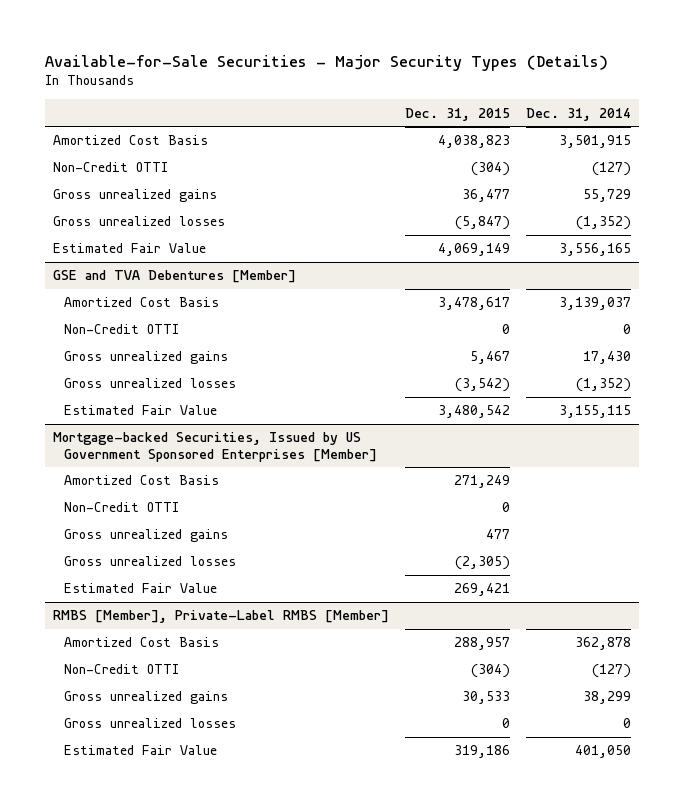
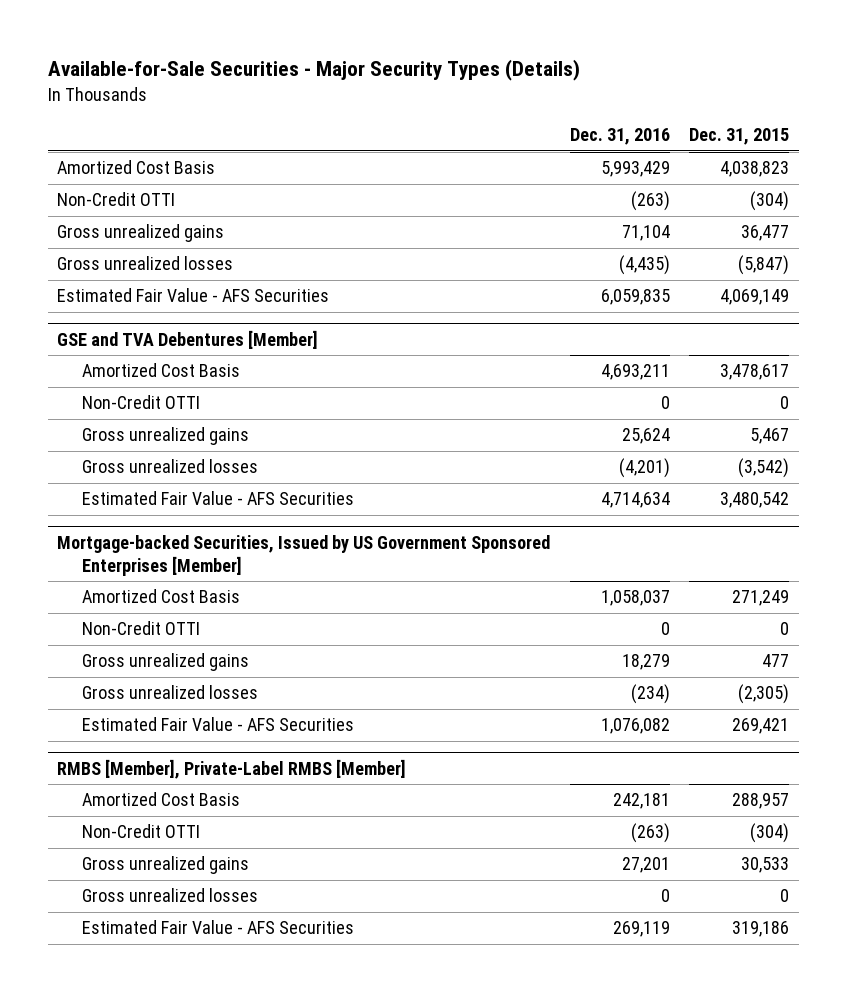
[525,107,631,121] Dec. 31, 2014 -> none
none -> [569,128,670,146] Dec. 31, 2016
[52,243,206,254] Estimated Fair Value -> [57,288,330,303] Estimated Fair Value - AFS Securities
[63,405,217,416] Estimated Fair Value -> [82,491,355,506] Estimated Fair Value - AFS Securities
[63,583,217,594] Estimated Fair Value -> [82,717,355,732] Estimated Fair Value - AFS Securities
[63,745,217,756] Estimated Fair Value -> [82,920,355,935] Estimated Fair Value - AFS Securities

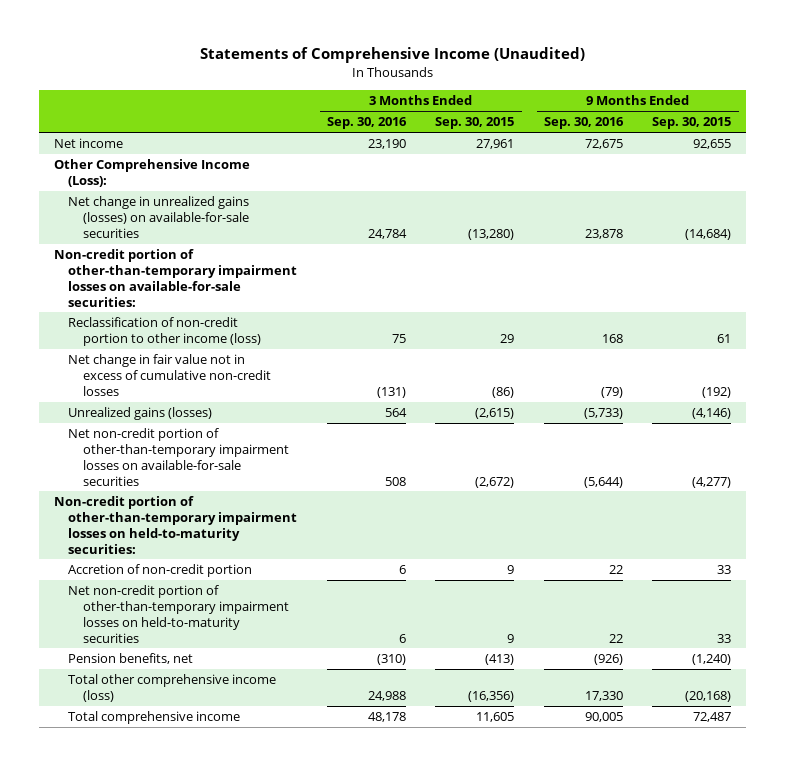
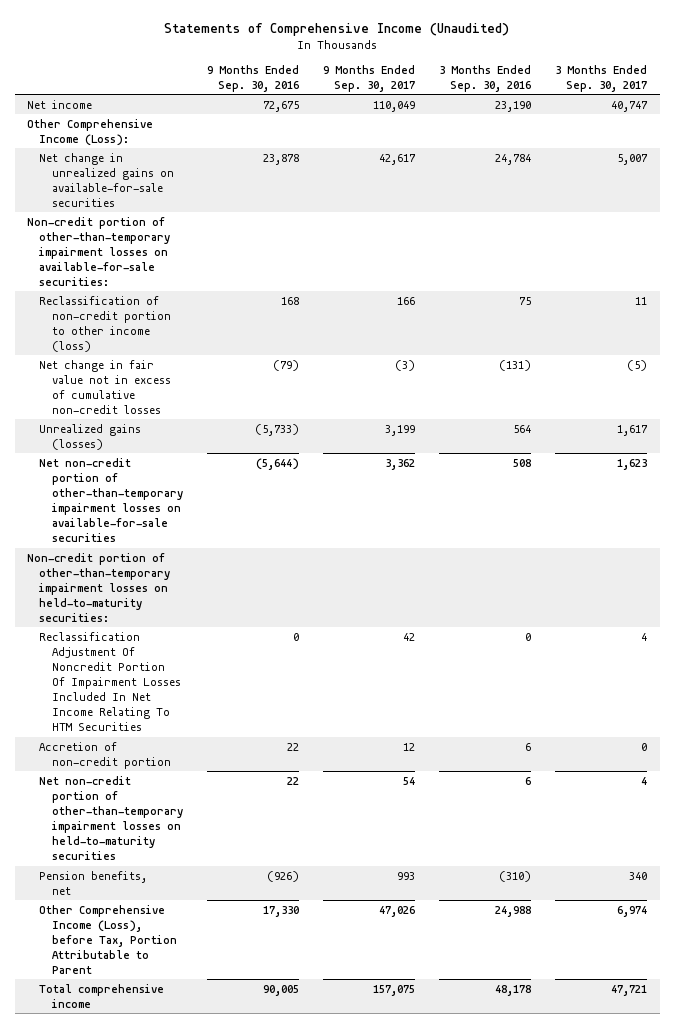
[435,117,515,130] Sep. 30, 2015 -> none
[652,117,732,130] Sep. 30, 2015 -> none
none -> [323,64,416,93] 9 Months Ended Sep. 30, 2017
none -> [555,64,648,93] 3 Months Ended Sep. 30, 2017
[68,196,250,238] Net change in unrealized gains (losses) on available-for-sale securities -> [39,152,175,207] Net change in unrealized gains on available-for-sale securities
none -> [39,631,182,732] Reclassification Adjustment Of Noncredit Portion Of Impairment Losses Included In Net Income Relating To HTM Securities
[68,674,277,702] Total other comprehensive income (loss) -> [39,904,178,975] Other Comprehensive Income (Loss), before Tax, Portion Attributable to Parent

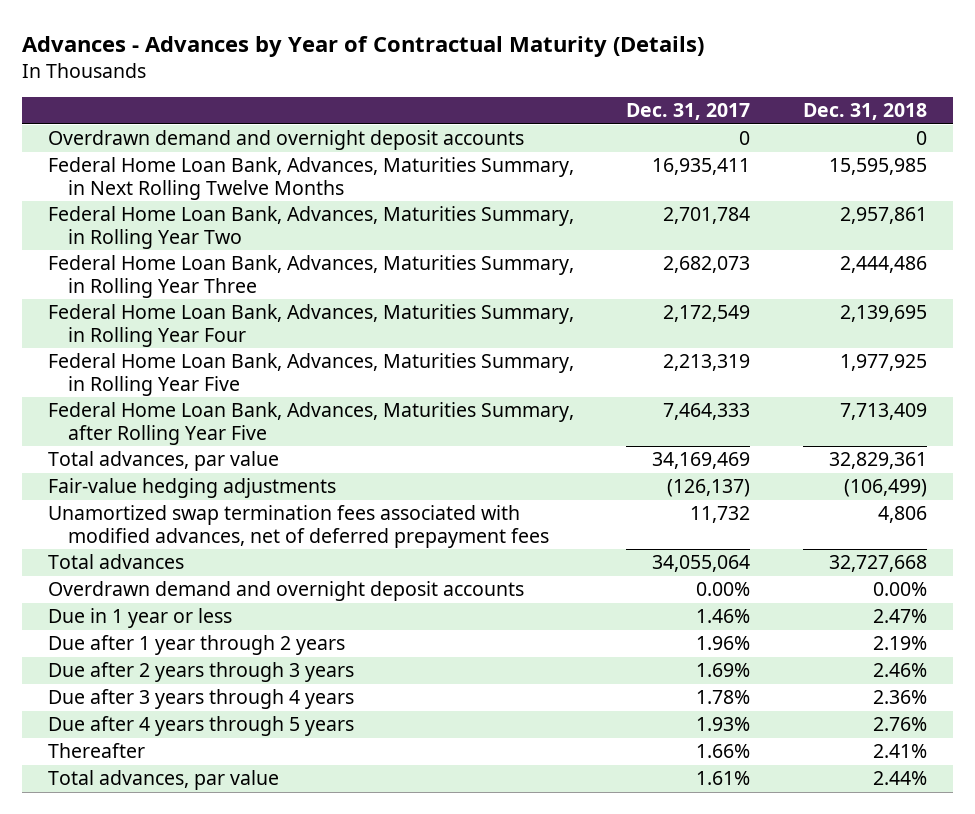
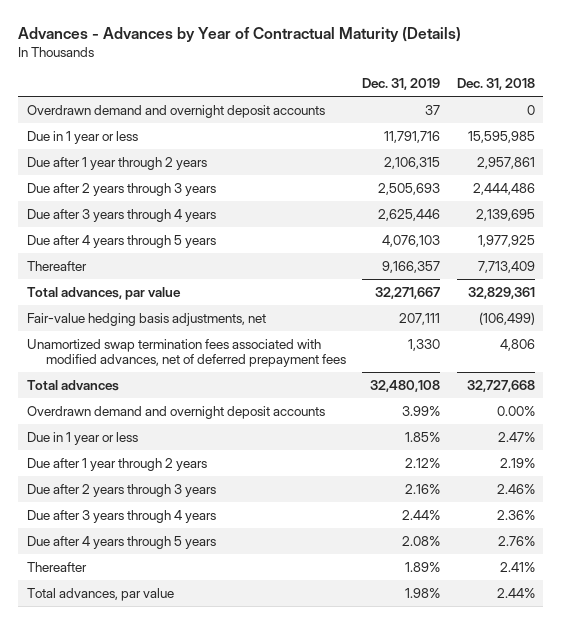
[626,103,751,121] Dec. 31, 2017 -> none
none -> [362,78,441,91] Dec. 31, 2019
[47,157,574,200] Federal Home Loan Bank, Advances, Maturities Summary, in Next Rolling Twelve Months -> [26,130,138,144] Due in 1 year or less
[47,206,574,249] Federal Home Loan Bank, Advances, Maturities Summary, in Rolling Year Two -> [26,156,207,170] Due after 1 year through 2 years
[47,255,574,298] Federal Home Loan Bank, Advances, Maturities Summary, in Rolling Year Three -> [26,182,216,196] Due after 2 years through 3 years
[47,304,574,347] Federal Home Loan Bank, Advances, Maturities Summary, in Rolling Year Four -> [26,208,216,222] Due after 3 years through 4 years
[47,353,574,396] Federal Home Loan Bank, Advances, Maturities Summary, in Rolling Year Five -> [26,234,216,248] Due after 4 years through 5 years
[47,402,574,445] Federal Home Loan Bank, Advances, Maturities Summary, after Rolling Year Five -> [26,260,87,271] Thereafter
[47,478,336,499] Fair-value hedging adjustments -> [26,312,266,326] Fair-value hedging basis adjustments, net

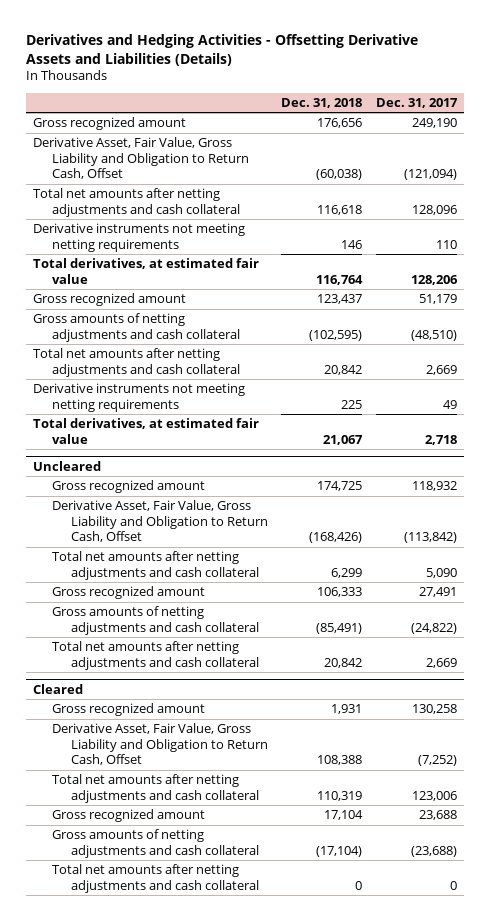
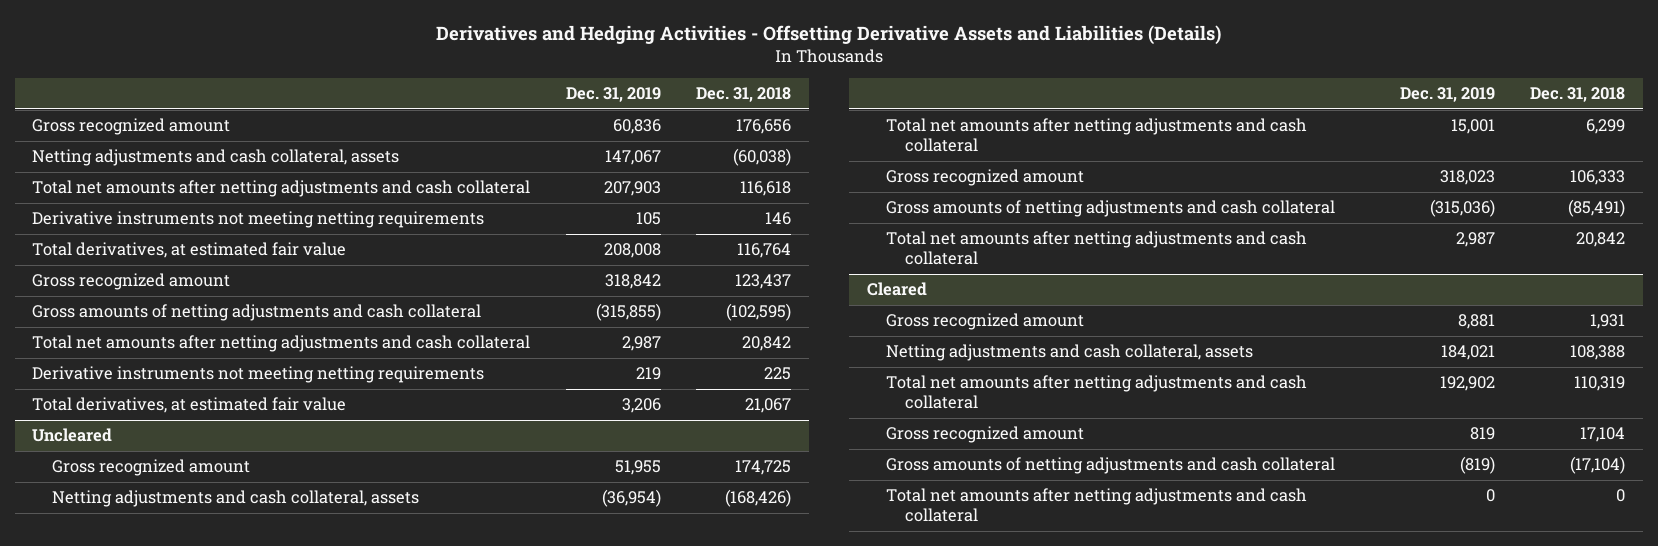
[375,97,458,108] Dec. 31, 2017 -> none
none -> [565,87,661,103] Dec. 31, 2019
[32,137,249,180] Derivative Asset, Fair Value, Gross Liability and Obligation to Return Cash, Offset -> [32,149,400,167] Netting adjustments and cash collateral, assets
[51,500,268,543] Derivative Asset, Fair Value, Gross Liability and Obligation to Return Cash, Offset -> [51,490,419,508] Netting adjustments and cash collateral, assets
[51,723,268,766] Derivative Asset, Fair Value, Gross Liability and Obligation to Return Cash, Offset -> [886,344,1254,362] Netting adjustments and cash collateral, assets

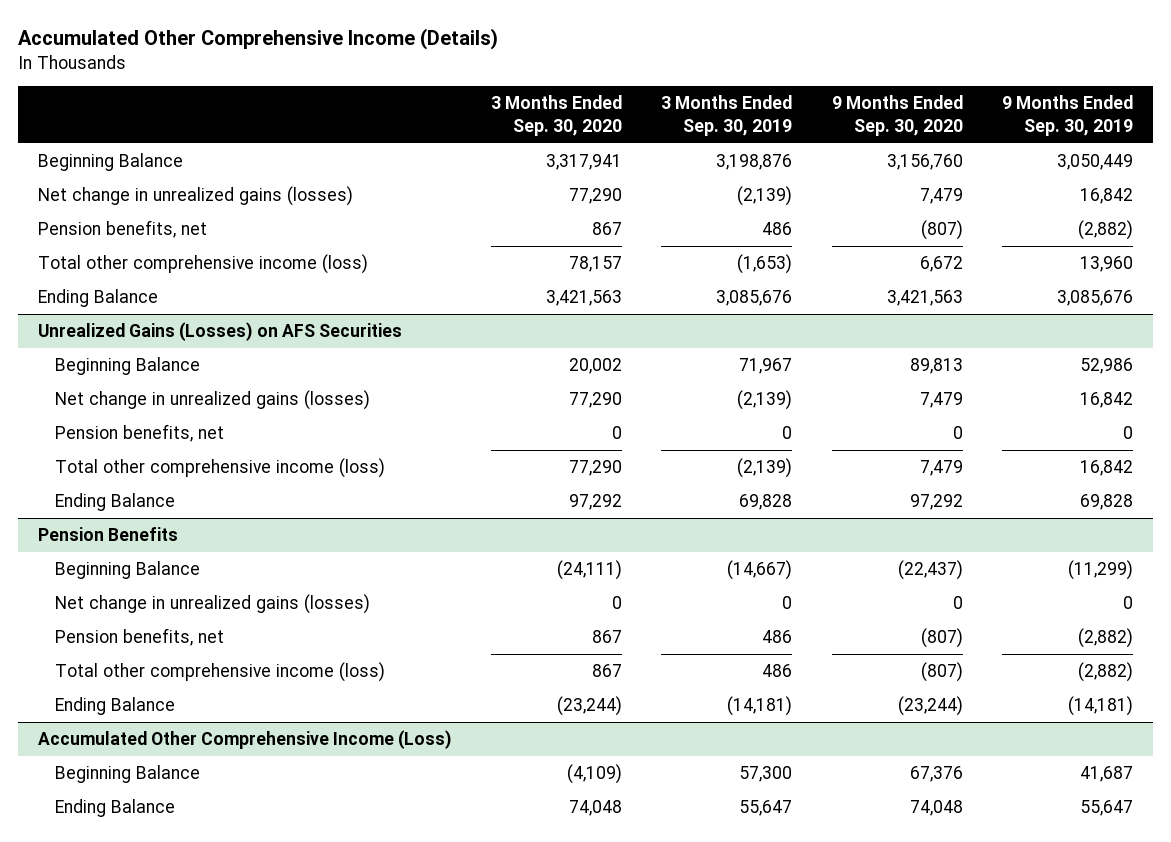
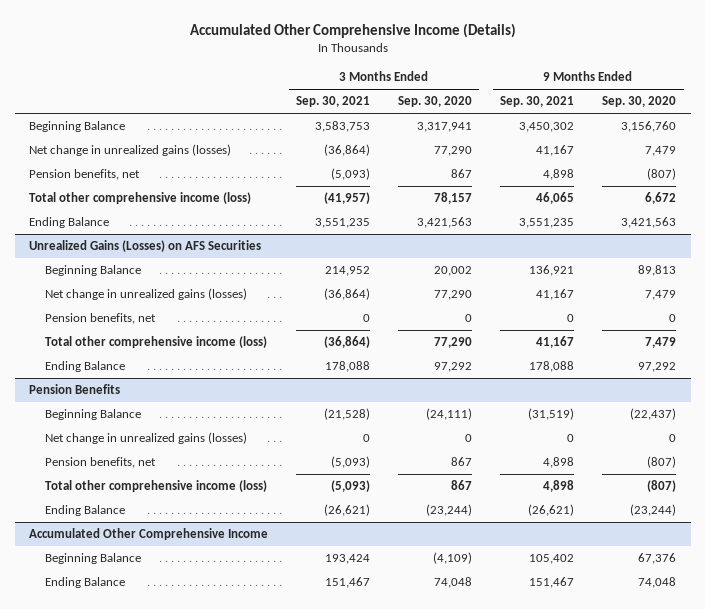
[661,95,793,136] 3 Months Ended Sep. 30, 2019 -> none
[1002,95,1134,136] 9 Months Ended Sep. 30, 2019 -> none
none -> [295,96,370,108] Sep. 30, 2021
none -> [500,96,575,108] Sep. 30, 2021
[37,730,452,750] Accumulated Other Comprehensive Income (Loss) -> [28,528,268,541] Accumulated Other Comprehensive Income

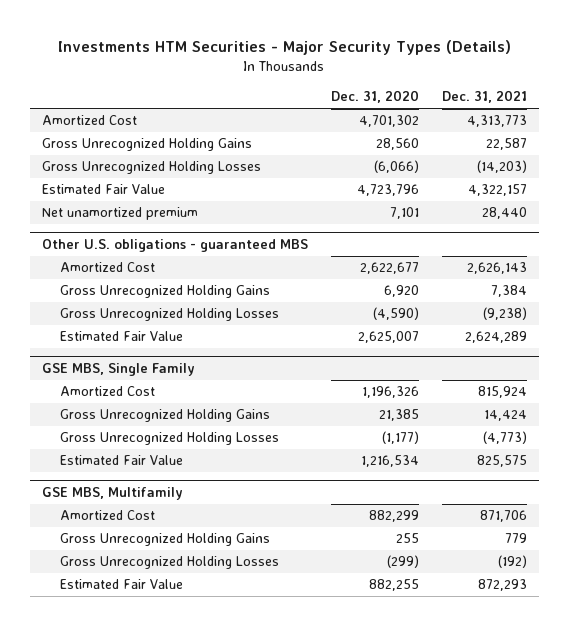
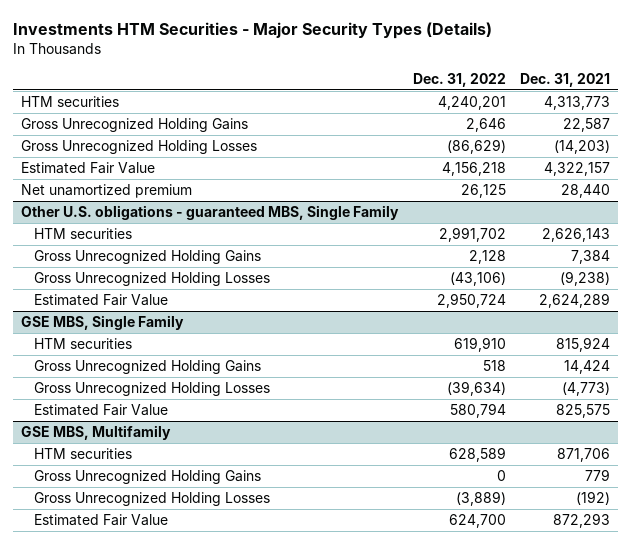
[330,90,419,104] Dec. 31, 2020 -> none
none -> [412,73,506,88] Dec. 31, 2022
[41,115,137,126] Amortized Cost -> [20,96,119,108] HTM securities
[41,239,308,253] Other U.S. obligations - guaranteed MBS -> [20,205,399,221] Other U.S. obligations - guaranteed MBS, Single Family
[59,262,155,273] Amortized Cost -> [33,228,132,240] HTM securities
[59,386,155,397] Amortized Cost -> [33,338,132,350] HTM securities
[59,510,155,521] Amortized Cost -> [33,448,132,460] HTM securities

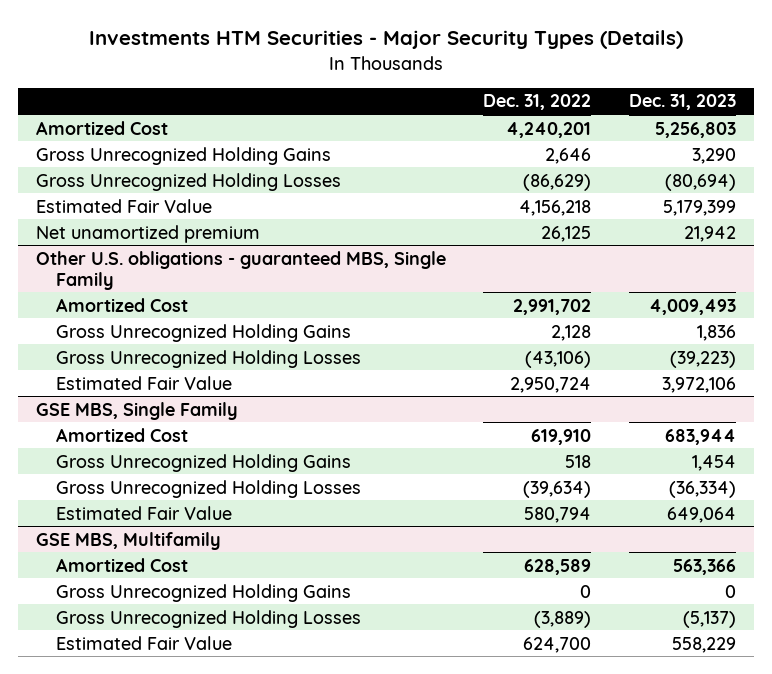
[520,73,611,88] Dec. 31, 2021 -> none
none -> [628,94,736,111] Dec. 31, 2023
[20,96,119,108] HTM securities -> [36,120,169,135] Amortized Cost
[33,228,132,240] HTM securities -> [55,297,188,312] Amortized Cost
[33,338,132,350] HTM securities -> [55,427,188,442] Amortized Cost
[33,448,132,460] HTM securities -> [55,557,188,572] Amortized Cost

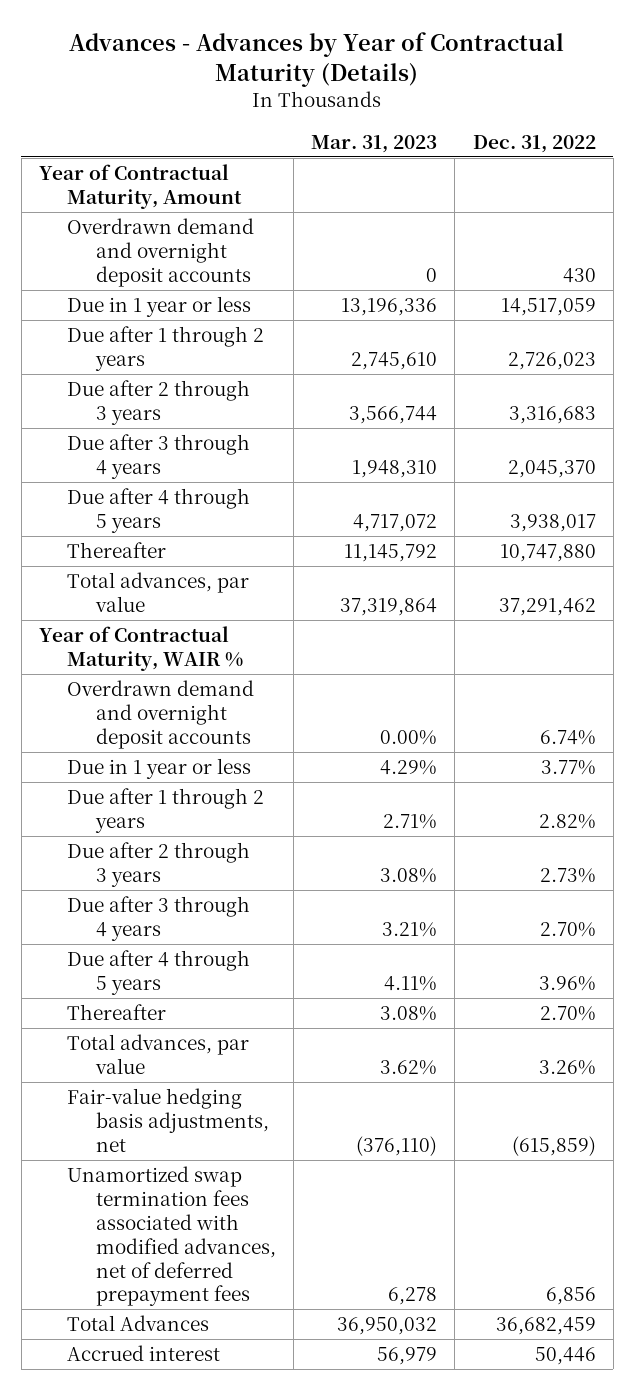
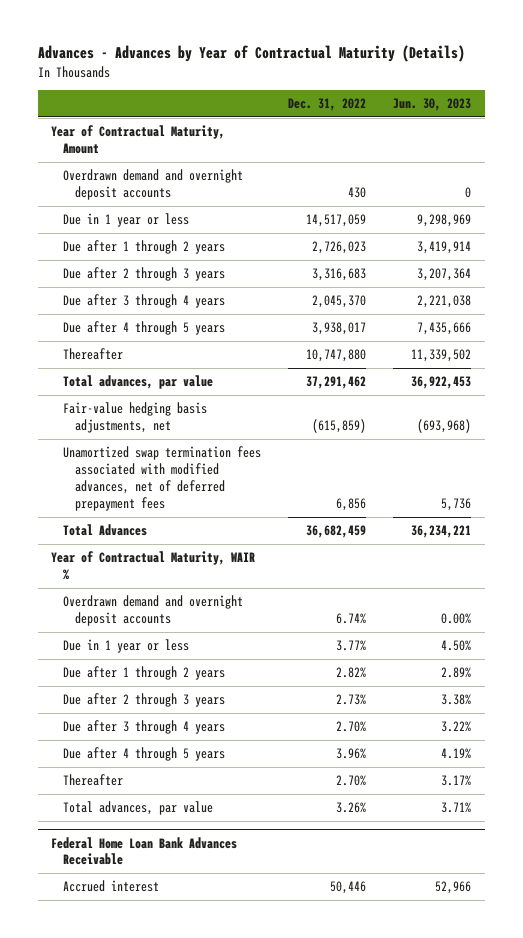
[311,134,438,153] Mar. 31, 2023 -> none
none -> [393,98,472,112] Jun. 30, 2023
[67,1088,269,1152] Fair-value hedging basis adjustments, net -> [62,402,207,434] Fair-value hedging basis adjustments, net
[67,1166,276,1307] Unamortized swap termination fees associated with modified advances, net of deferred prepayment fees -> [62,446,261,511] Unamortized swap termination fees associated with modified advances, net of deferred prepayment fees
[67,1315,210,1332] Total Advances -> [62,524,147,537] Total Advances
none -> [51,836,238,866] Federal Home Loan Bank Advances Receivable

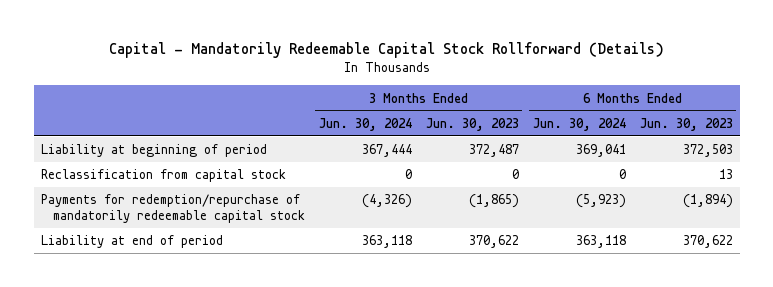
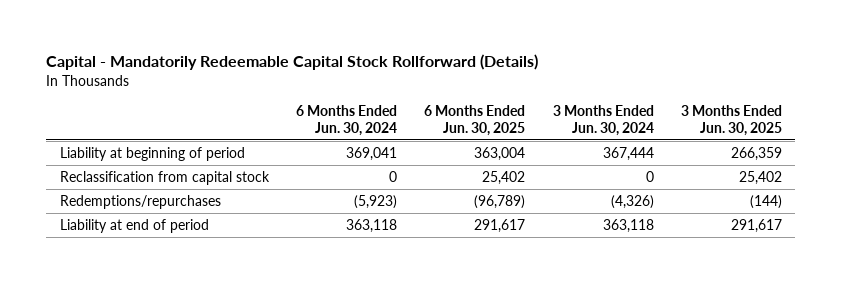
[425,117,519,131] Jun. 30, 2023 -> none
[639,117,733,131] Jun. 30, 2023 -> none
none -> [424,104,526,136] 6 Months Ended Jun. 30, 2025
none -> [680,104,782,136] 3 Months Ended Jun. 30, 2025
[40,194,305,223] Payments for redemption/repurchase of mandatorily redeemable capital stock -> [60,194,222,209] Redemptions/repurchases

